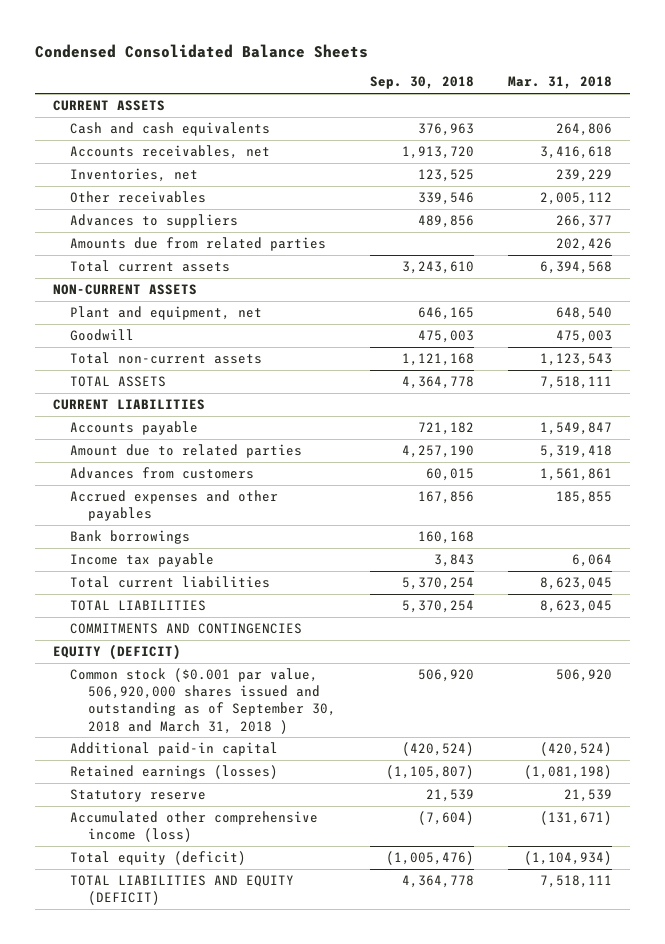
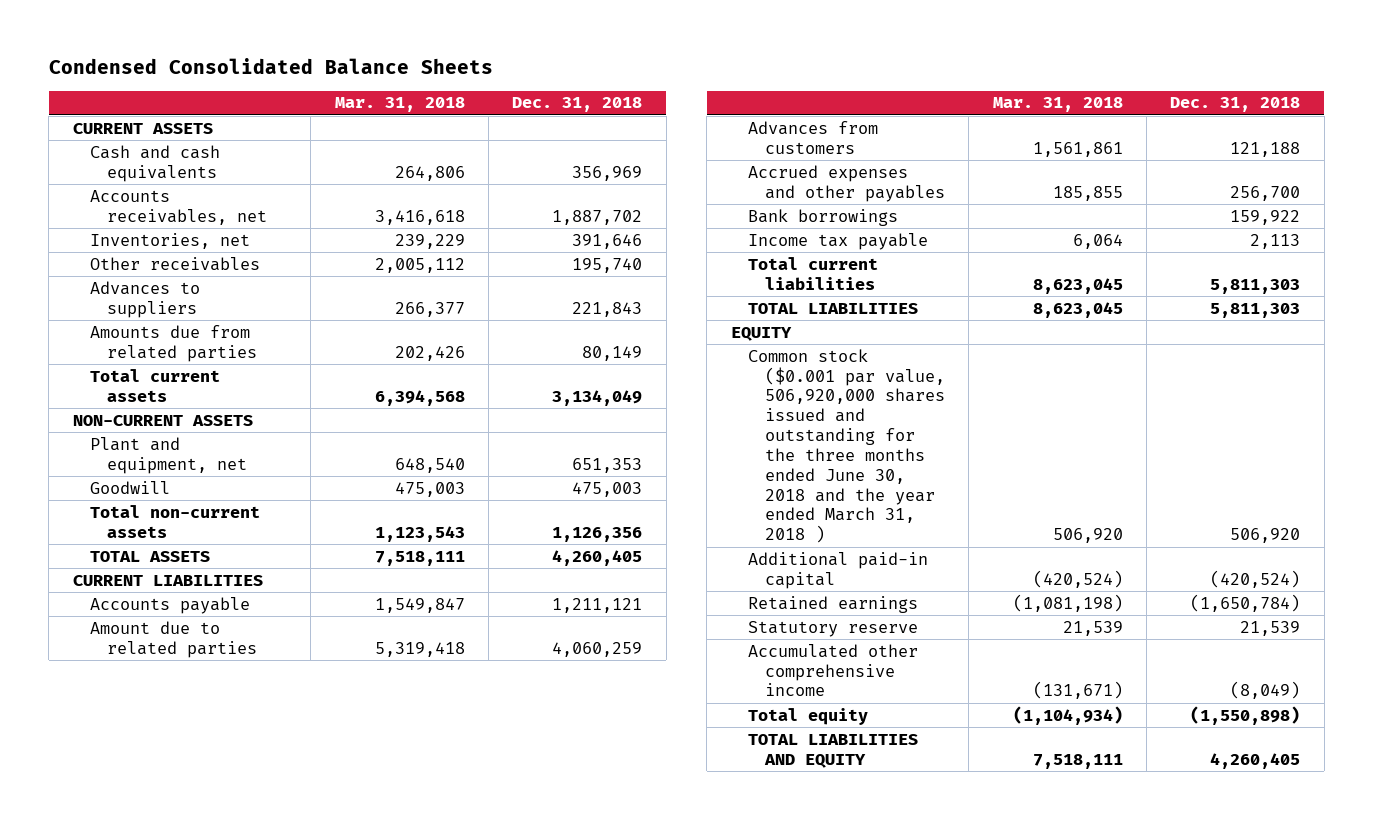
[370,76,475,90] Sep. 30, 2018 -> none
none -> [512,97,643,113] Dec. 31, 2018
[70,623,303,635] COMMITMENTS AND CONTINGENCIES -> none
[52,644,181,661] EQUITY (DEFICIT) -> [730,326,792,341] EQUITY
[70,668,336,734] Common stock ($0.001 par value, 506,920,000 shares issued and outstanding as of September 30, 2018 and March 31, 2018 ) -> [747,348,945,544] Common stock ($0.001 par value, 506,920,000 shares issued and outstanding for the three months ended June 30, 2018 and the year ended March 31, 2018 )
[70,765,279,780] Retained earnings (losses) -> [747,595,918,613] Retained earnings
[70,811,319,843] Accumulated other comprehensive income (loss) -> [747,643,918,697] Accumulated other comprehensive income
[70,851,247,866] Total equity (deficit) -> [747,707,868,725] Total equity
[70,875,295,906] TOTAL LIABILITIES AND EQUITY (DEFICIT) -> [747,733,918,768] TOTAL LIABILITIES AND EQUITY

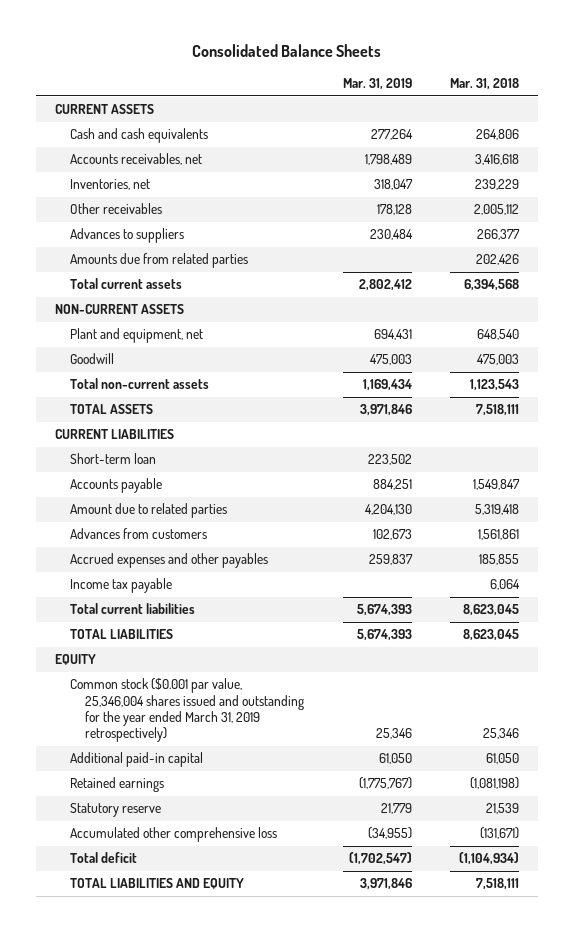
[48,58,493,75] Condensed Consolidated Balance Sheets -> [191,44,381,58] Consolidated Balance Sheets
[512,97,643,113] Dec. 31, 2018 -> none
none -> [342,78,412,91] Mar. 31, 2019
none -> [70,453,157,465] Short-term loan
[747,208,898,226] Bank borrowings -> none
[747,348,945,544] Common stock ($0.001 par value, 506,920,000 shares issued and outstanding for the three months ended June 30, 2018 and the year ended March 31, 2018 ) -> [70,678,305,743] Common stock ($0.001 par value, 25,346,004 shares issued and outstanding for the year ended March 31, 2019 retrospectively)
[1052,528,1123,544] 506,920 -> [482,728,519,740] 25,346
[1032,569,1123,588] (420,524) -> [485,753,519,765] 61,050
[747,643,918,697] Accumulated other comprehensive income -> [70,827,278,843] Accumulated other comprehensive loss
[747,707,868,725] Total equity -> [70,852,138,864] Total deficit

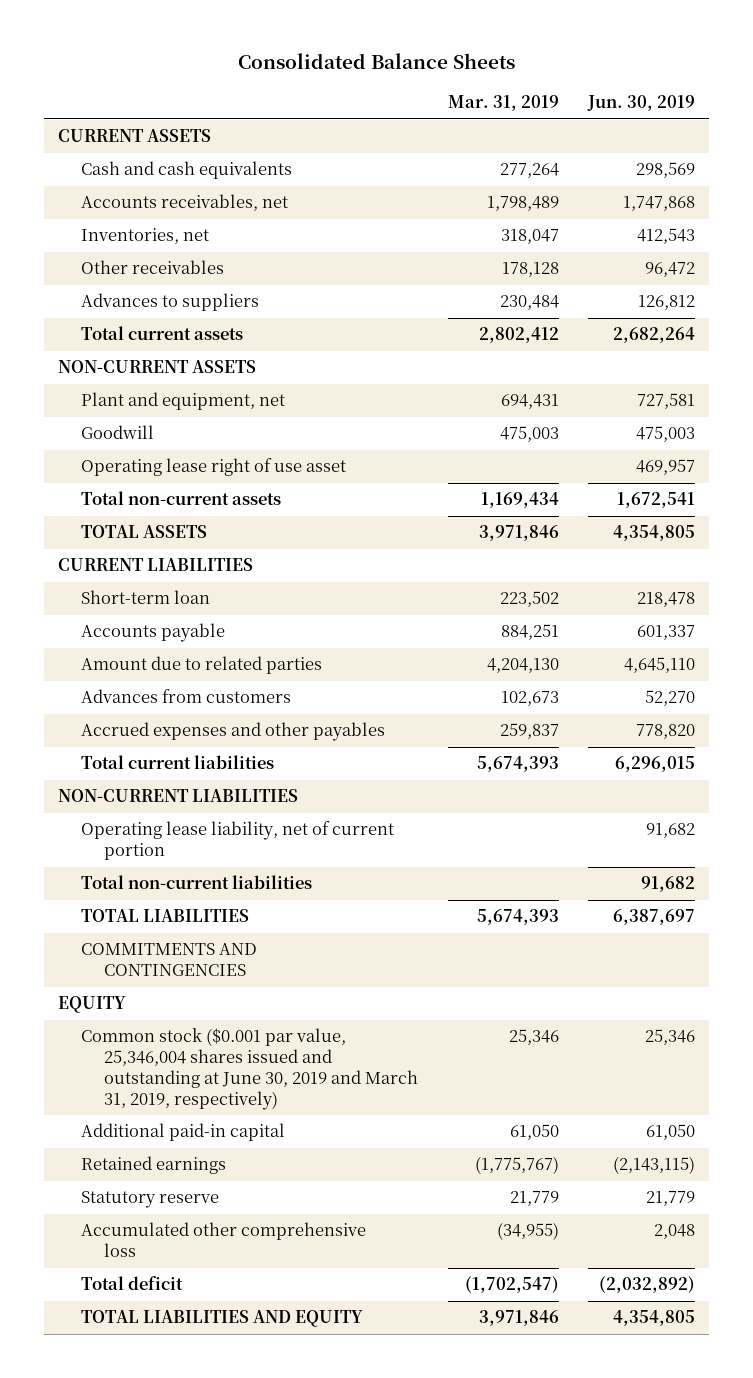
[449,78,519,91] Mar. 31, 2018 -> none
none -> [586,95,695,112] Jun. 30, 2019
[70,253,249,269] Amounts due from related parties -> none
none -> [81,458,347,477] Operating lease right of use asset
[70,578,173,594] Income tax payable -> none
none -> [58,789,299,803] NON-CURRENT LIABILITIES
none -> [81,821,395,861] Operating lease liability, net of current portion
none -> [81,875,313,890] Total non-current liabilities
none -> [81,943,258,977] COMMITMENTS AND CONTINGENCIES
[70,678,305,743] Common stock ($0.001 par value, 25,346,004 shares issued and outstanding for the year ended March 31, 2019 retrospectively) -> [81,1028,419,1111] Common stock ($0.001 par value, 25,346,004 shares issued and outstanding at June 30, 2019 and March 31, 2019, respectively)

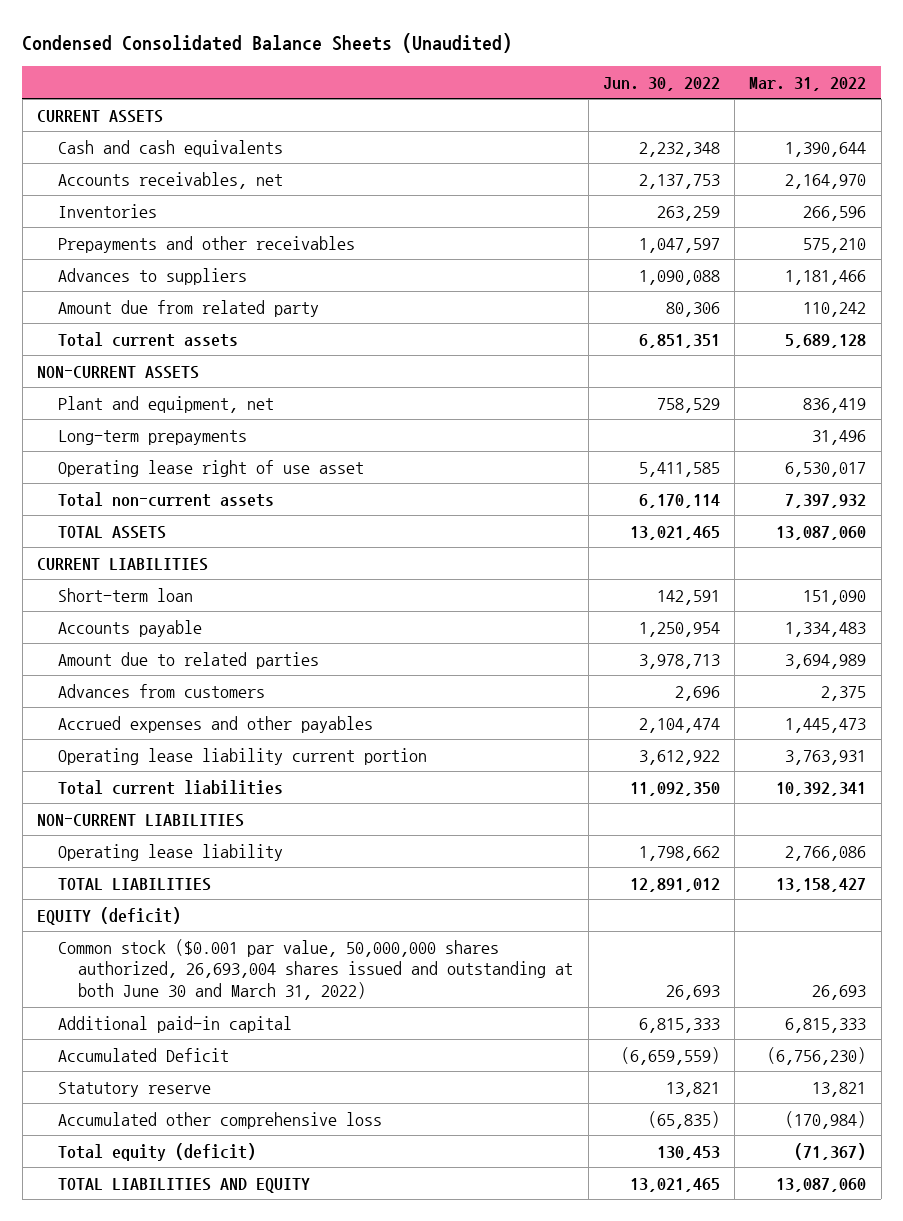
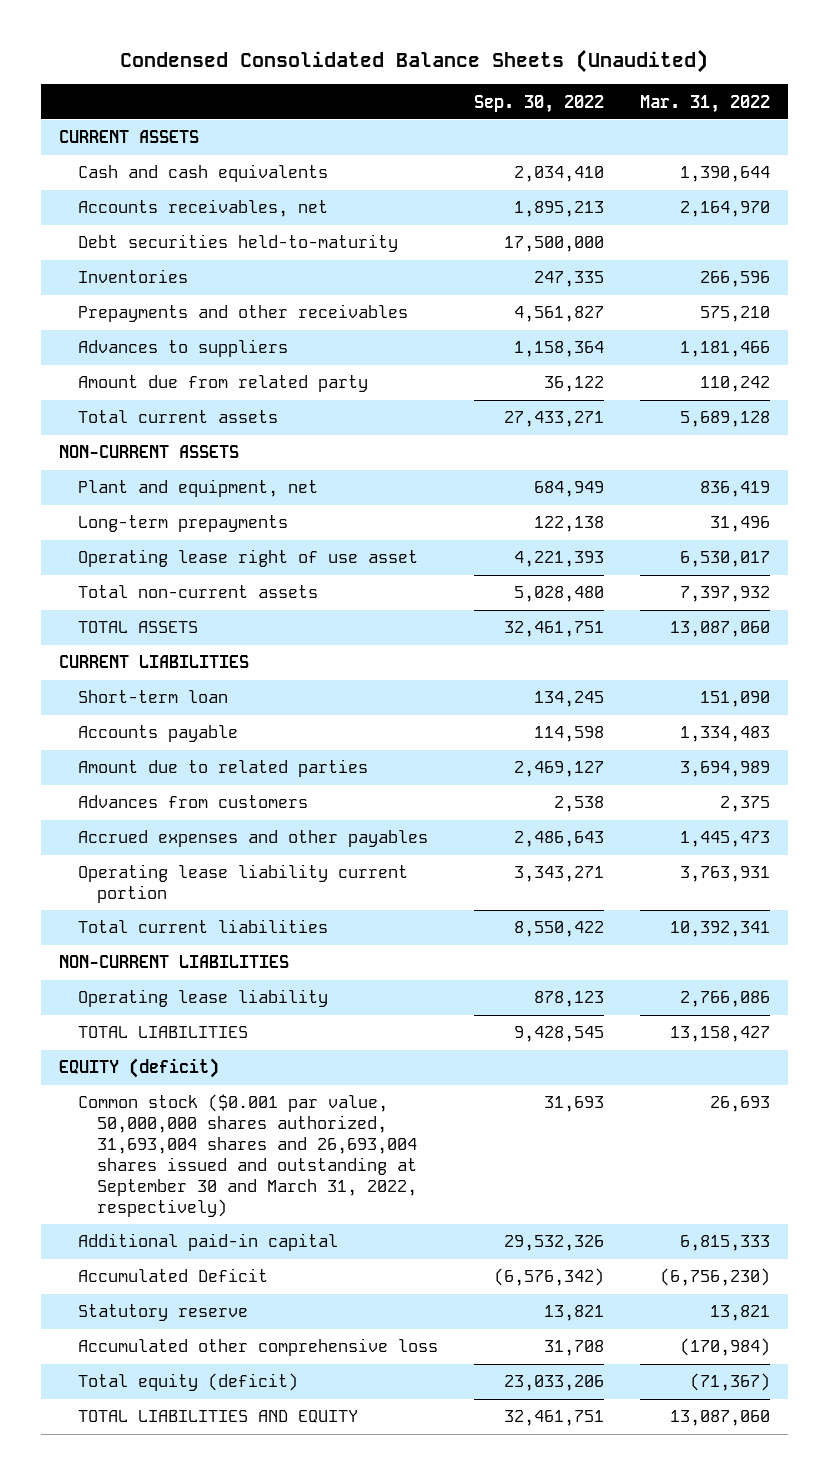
[602,76,720,91] Jun. 30, 2022 -> none
none -> [473,94,604,113] Sep. 30, 2022
none -> [77,234,398,253] Debt securities held-to-maturity
[57,938,574,1001] Common stock ($0.001 par value, 50,000,000 shares authorized, 26,693,004 shares issued and outstanding at both June 30 and March 31, 2022) -> [77,1094,418,1217] Common stock ($0.001 par value, 50,000,000 shares authorized, 31,693,004 shares and 26,693,004 shares issued and outstanding at September 30 and March 31, 2022, respectively)

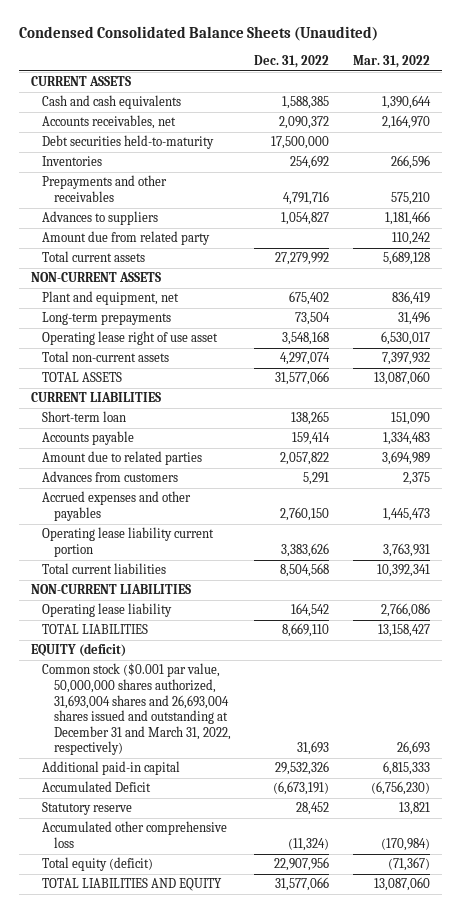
[473,94,604,113] Sep. 30, 2022 -> none
none -> [254,55,330,69] Dec. 31, 2022
[77,1094,418,1217] Common stock ($0.001 par value, 50,000,000 shares authorized, 31,693,004 shares and 26,693,004 shares issued and outstanding at September 30 and March 31, 2022, respectively) -> [42,663,232,756] Common stock ($0.001 par value, 50,000,000 shares authorized, 31,693,004 shares and 26,693,004 shares issued and outstanding at December 31 and March 31, 2022, respectively)

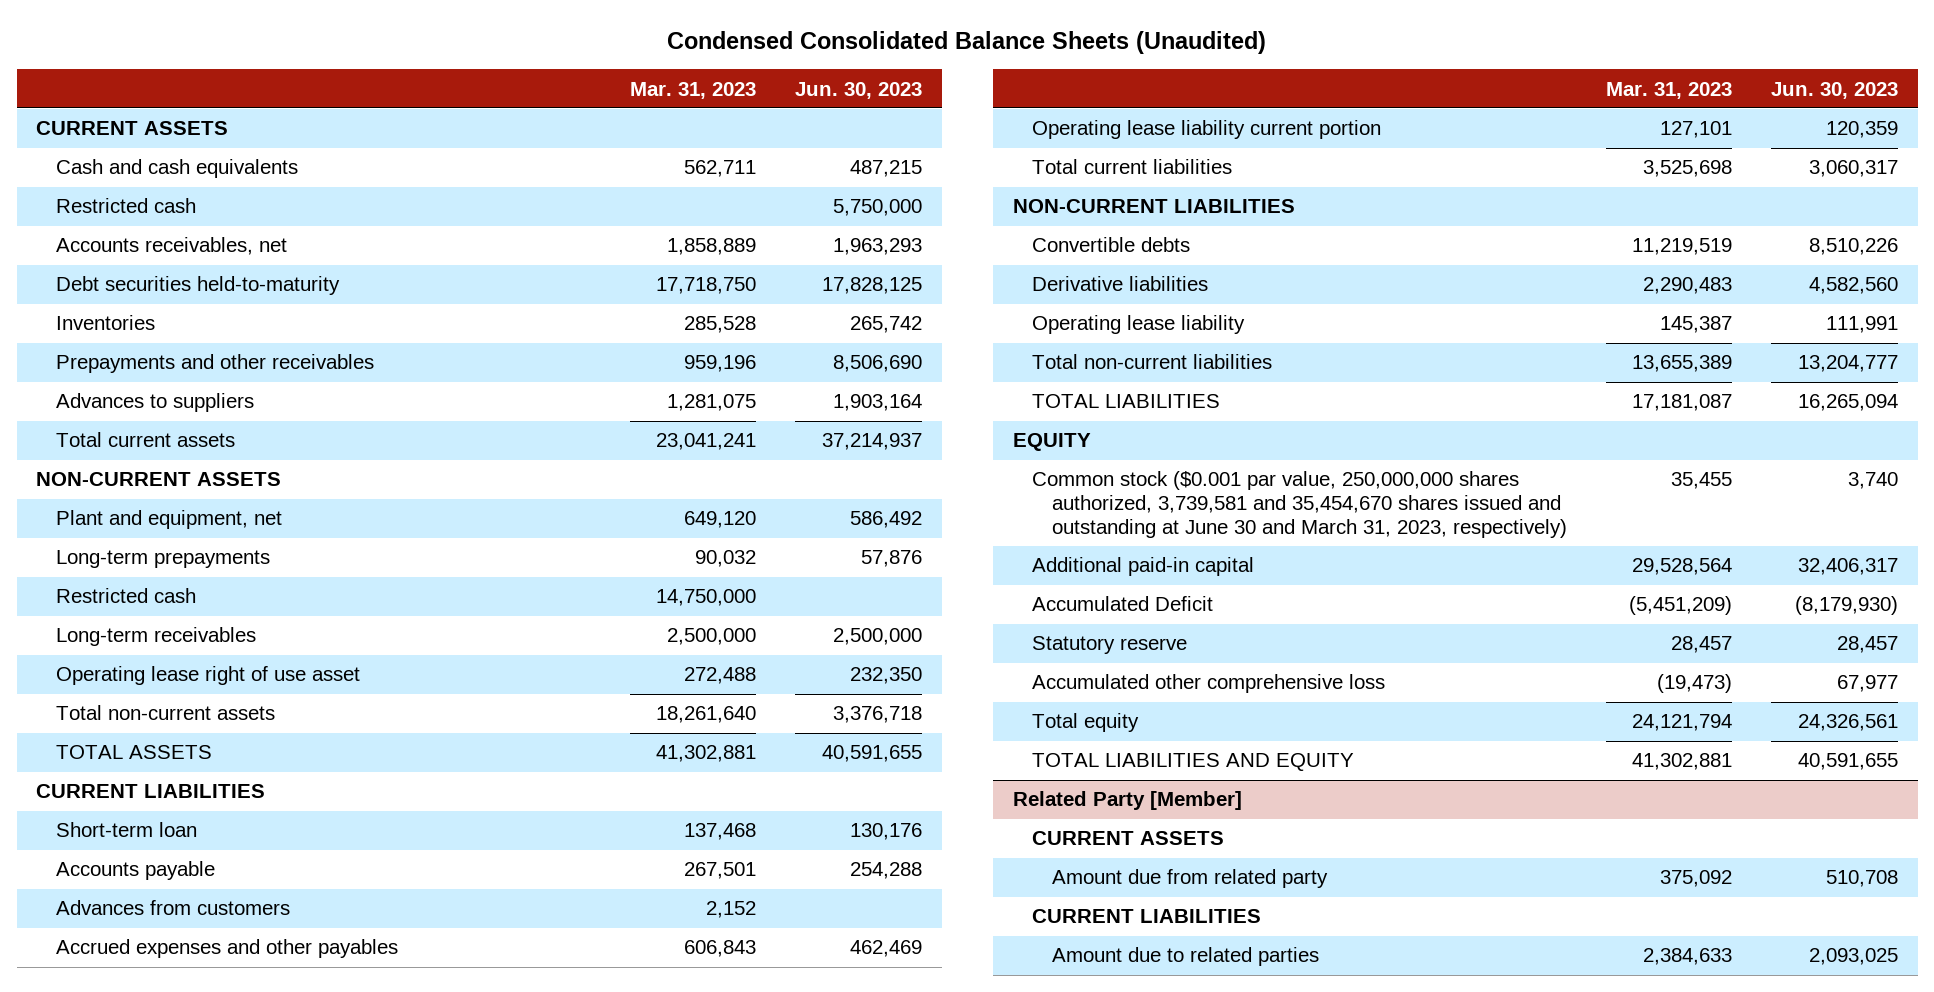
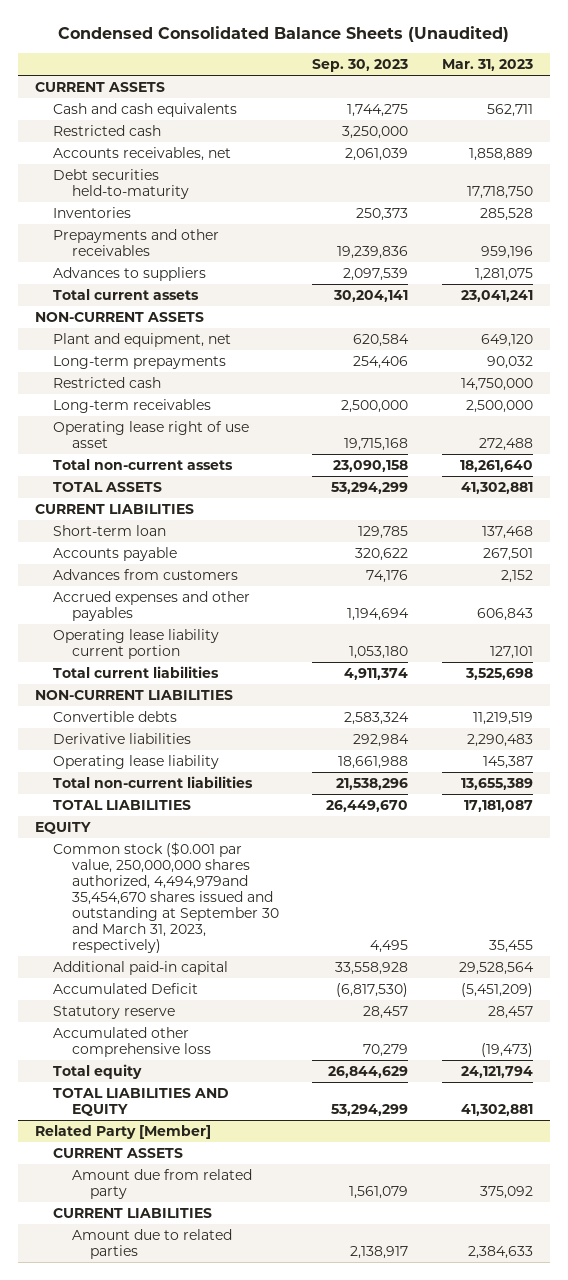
[794,81,922,99] Jun. 30, 2023 -> none
none -> [312,59,409,73] Sep. 30, 2023
[1032,471,1567,538] Common stock ($0.001 par value, 250,000,000 shares authorized, 3,739,581 and 35,454,670 shares issued and outstanding at June 30 and March 31, 2023, respectively) -> [53,841,279,954] Common stock ($0.001 par value, 250,000,000 shares authorized, 4,494,979and 35,454,670 shares issued and outstanding at September 30 and March 31, 2023, respectively)

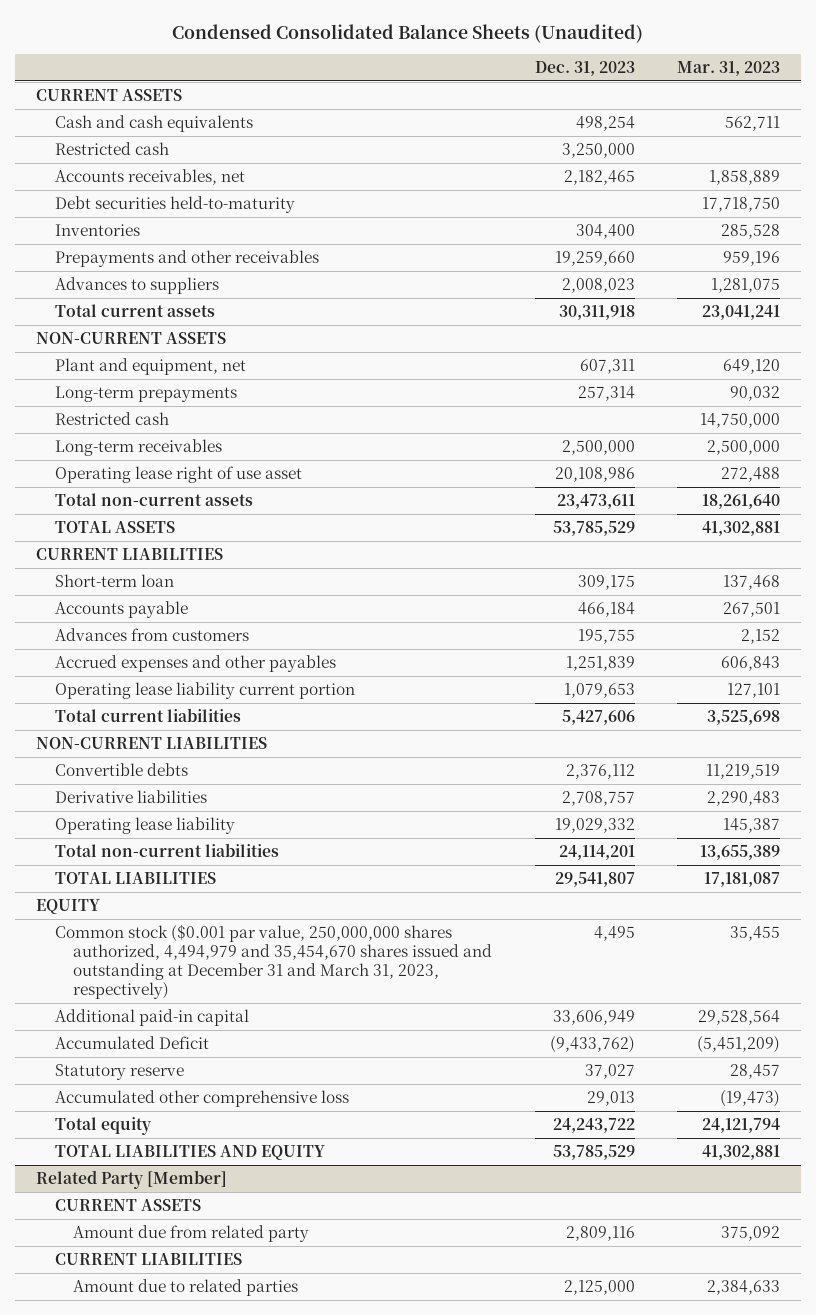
[312,59,409,73] Sep. 30, 2023 -> none
none -> [534,60,635,76] Dec. 31, 2023
[53,841,279,954] Common stock ($0.001 par value, 250,000,000 shares authorized, 4,494,979and 35,454,670 shares issued and outstanding at September 30 and March 31, 2023, respectively) -> [54,924,493,999] Common stock ($0.001 par value, 250,000,000 shares authorized, 4,494,979 and 35,454,670 shares issued and outstanding at December 31 and March 31, 2023, respectively)

